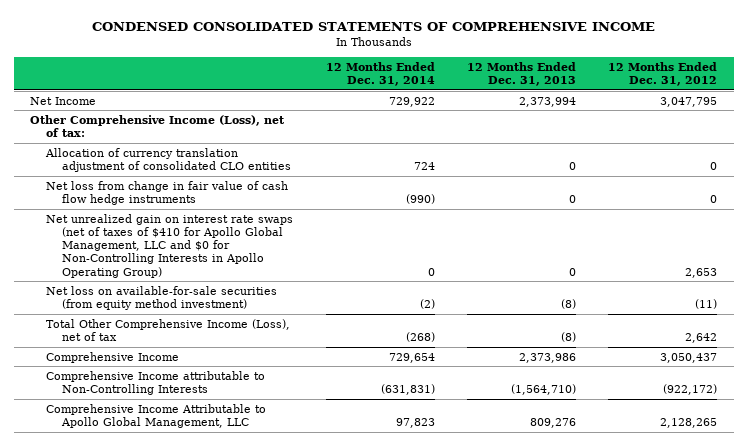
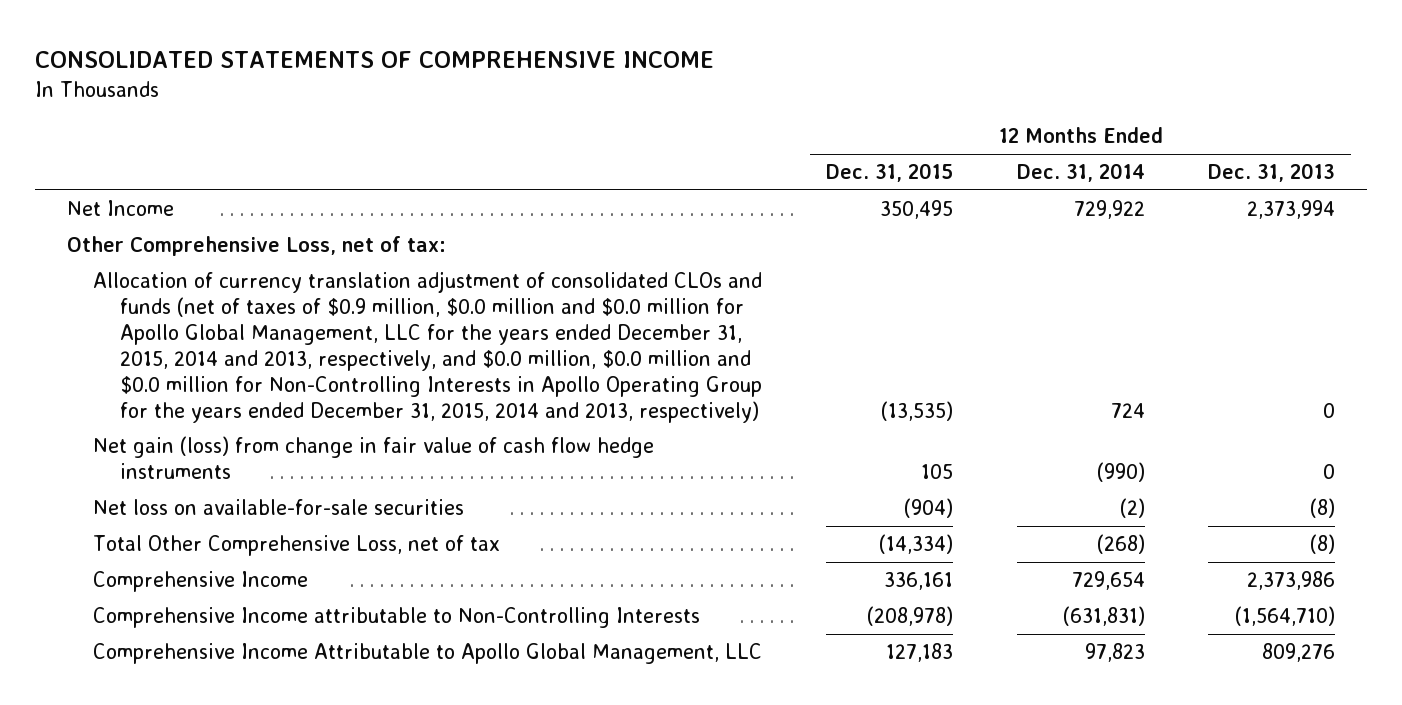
[91,22,655,32] CONDENSED CONSOLIDATED STATEMENTS OF COMPREHENSIVE INCOME -> [35,51,715,69] CONSOLIDATED STATEMENTS OF COMPREHENSIVE INCOME
[608,61,718,86] 12 Months Ended Dec. 31, 2012 -> none
none -> [825,163,953,183] Dec. 31, 2015
[46,213,294,278] Net unrealized gain on interest rate swaps (net of taxes of $410 for Apollo Global Management, LLC and $0 for Non-Controlling Interests in Apollo Operating Group) -> none
[30,114,286,137] Other Comprehensive Income (Loss), net of tax: -> [66,236,446,257] Other Comprehensive Loss, net of tax:
[45,147,292,172] Allocation of currency translation adjustment of consolidated CLO entities -> [93,271,763,423] Allocation of currency translation adjustment of consolidated CLOs and funds (net of taxes of $0.9 million, $0.0 million and $0.0 million for Apollo Global Management, LLC for the years ended December 31, 2015, 2014 and 2013, respectively, and $0.0 million, $0.0 million and $0.0 million for Non-Controlling Interests in Apollo Operating Group for the years ended December 31, 2015, 2014 and 2013, respectively)
[46,180,289,205] Net loss from change in fair value of cash flow hedge instruments -> [93,436,655,480] Net gain (loss) from change in fair value of cash flow hedge instruments
[46,285,278,310] Net loss on available-for-sale securities (from equity method investment) -> [93,499,465,516] Net loss on available-for-sale securities
[46,318,291,341] Total Other Comprehensive Income (Loss), net of tax -> [93,535,501,557] Total Other Comprehensive Loss, net of tax

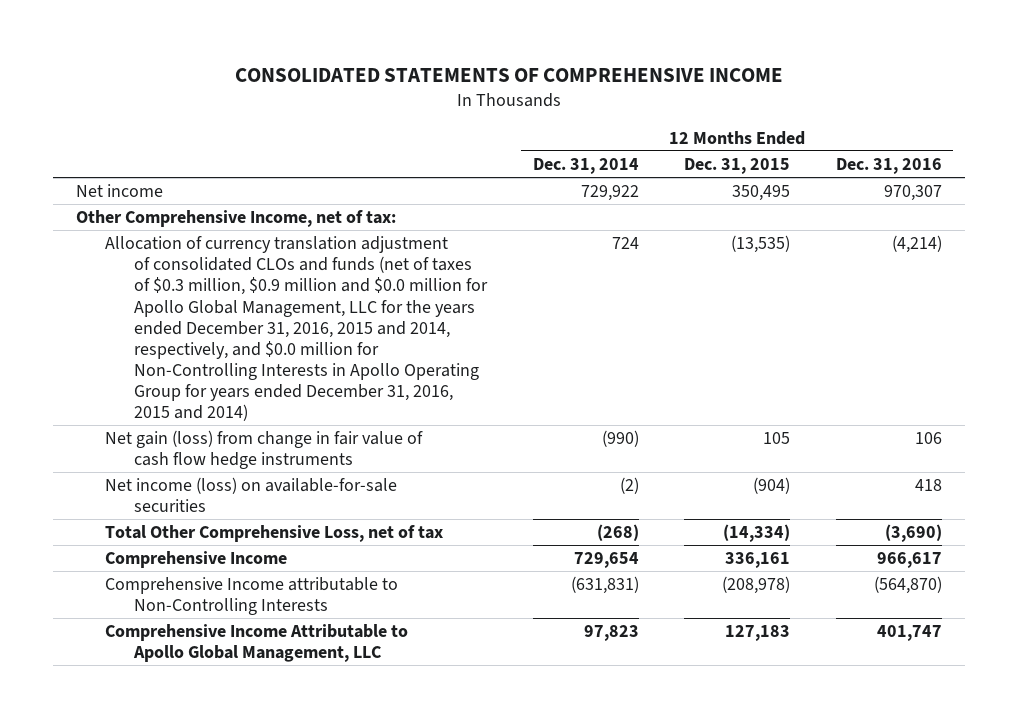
[1208,163,1336,183] Dec. 31, 2013 -> none
none -> [835,157,942,174] Dec. 31, 2016
[66,200,174,217] Net Income -> [76,184,164,198] Net income
[66,236,446,257] Other Comprehensive Loss, net of tax: -> [76,210,397,228] Other Comprehensive Income, net of tax:
[93,271,763,423] Allocation of currency translation adjustment of consolidated CLOs and funds (net of taxes of $0.9 million, $0.0 million and $0.0 million for Apollo Global Management, LLC for the years ended December 31, 2015, 2014 and 2013, respectively, and $0.0 million, $0.0 million and $0.0 million for Non-Controlling Interests in Apollo Operating Group for the years ended December 31, 2015, 2014 and 2013, respectively) -> [105,236,489,422] Allocation of currency translation adjustment of consolidated CLOs and funds (net of taxes of $0.3 million, $0.9 million and $0.0 million for Apollo Global Management, LLC for the years ended December 31, 2016, 2015 and 2014, respectively, and $0.0 million for Non-Controlling Interests in Apollo Operating Group for years ended December 31, 2016, 2015 and 2014)
[93,499,465,516] Net loss on available-for-sale securities -> [105,477,398,513] Net income (loss) on available-for-sale securities

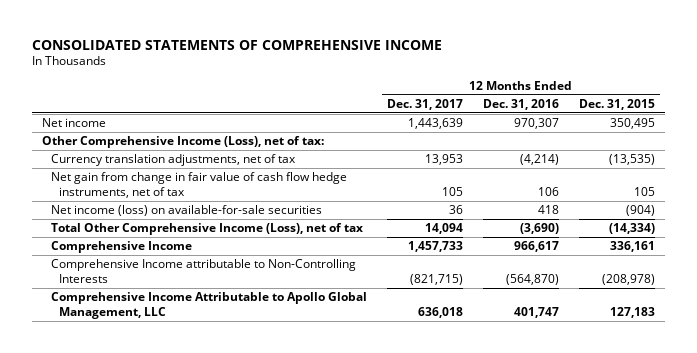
[532,157,639,174] Dec. 31, 2014 -> none
none -> [386,98,463,110] Dec. 31, 2017
[76,210,397,228] Other Comprehensive Income, net of tax: -> [42,135,325,148] Other Comprehensive Income (Loss), net of tax:
[105,236,489,422] Allocation of currency translation adjustment of consolidated CLOs and funds (net of taxes of $0.3 million, $0.9 million and $0.0 million for Apollo Global Management, LLC for the years ended December 31, 2016, 2015 and 2014, respectively, and $0.0 million for Non-Controlling Interests in Apollo Operating Group for years ended December 31, 2016, 2015 and 2014) -> [50,153,296,166] Currency translation adjustments, net of tax
[105,430,424,470] Net gain (loss) from change in fair value of cash flow hedge instruments -> [50,171,347,198] Net gain from change in fair value of cash flow hedge instruments, net of tax
[105,525,444,543] Total Other Comprehensive Loss, net of tax -> [50,222,363,235] Total Other Comprehensive Income (Loss), net of tax

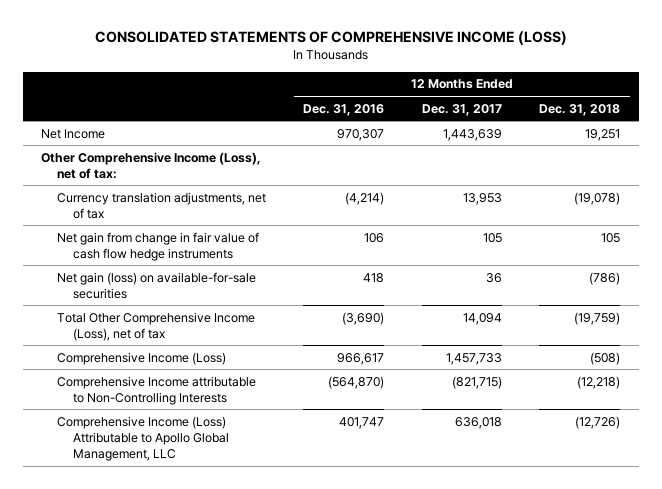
[31,39,442,50] CONSOLIDATED STATEMENTS OF COMPREHENSIVE INCOME -> [94,31,567,46] CONSOLIDATED STATEMENTS OF COMPREHENSIVE INCOME (LOSS)
[578,98,655,110] Dec. 31, 2015 -> none
none -> [539,103,621,116] Dec. 31, 2018
[42,117,107,127] Net income -> [41,128,106,139] Net Income
[50,171,347,198] Net gain from change in fair value of cash flow hedge instruments, net of tax -> [56,231,259,261] Net gain from change in fair value of cash flow hedge instruments
[50,204,322,216] Net income (loss) on available-for-sale securities -> [56,271,256,299] Net gain (loss) on available-for-sale securities
[50,240,192,253] Comprehensive Income -> [56,351,226,365] Comprehensive Income (Loss)
[50,291,367,319] Comprehensive Income Attributable to Apollo Global Management, LLC -> [56,415,229,462] Comprehensive Income (Loss) Attributable to Apollo Global Management, LLC

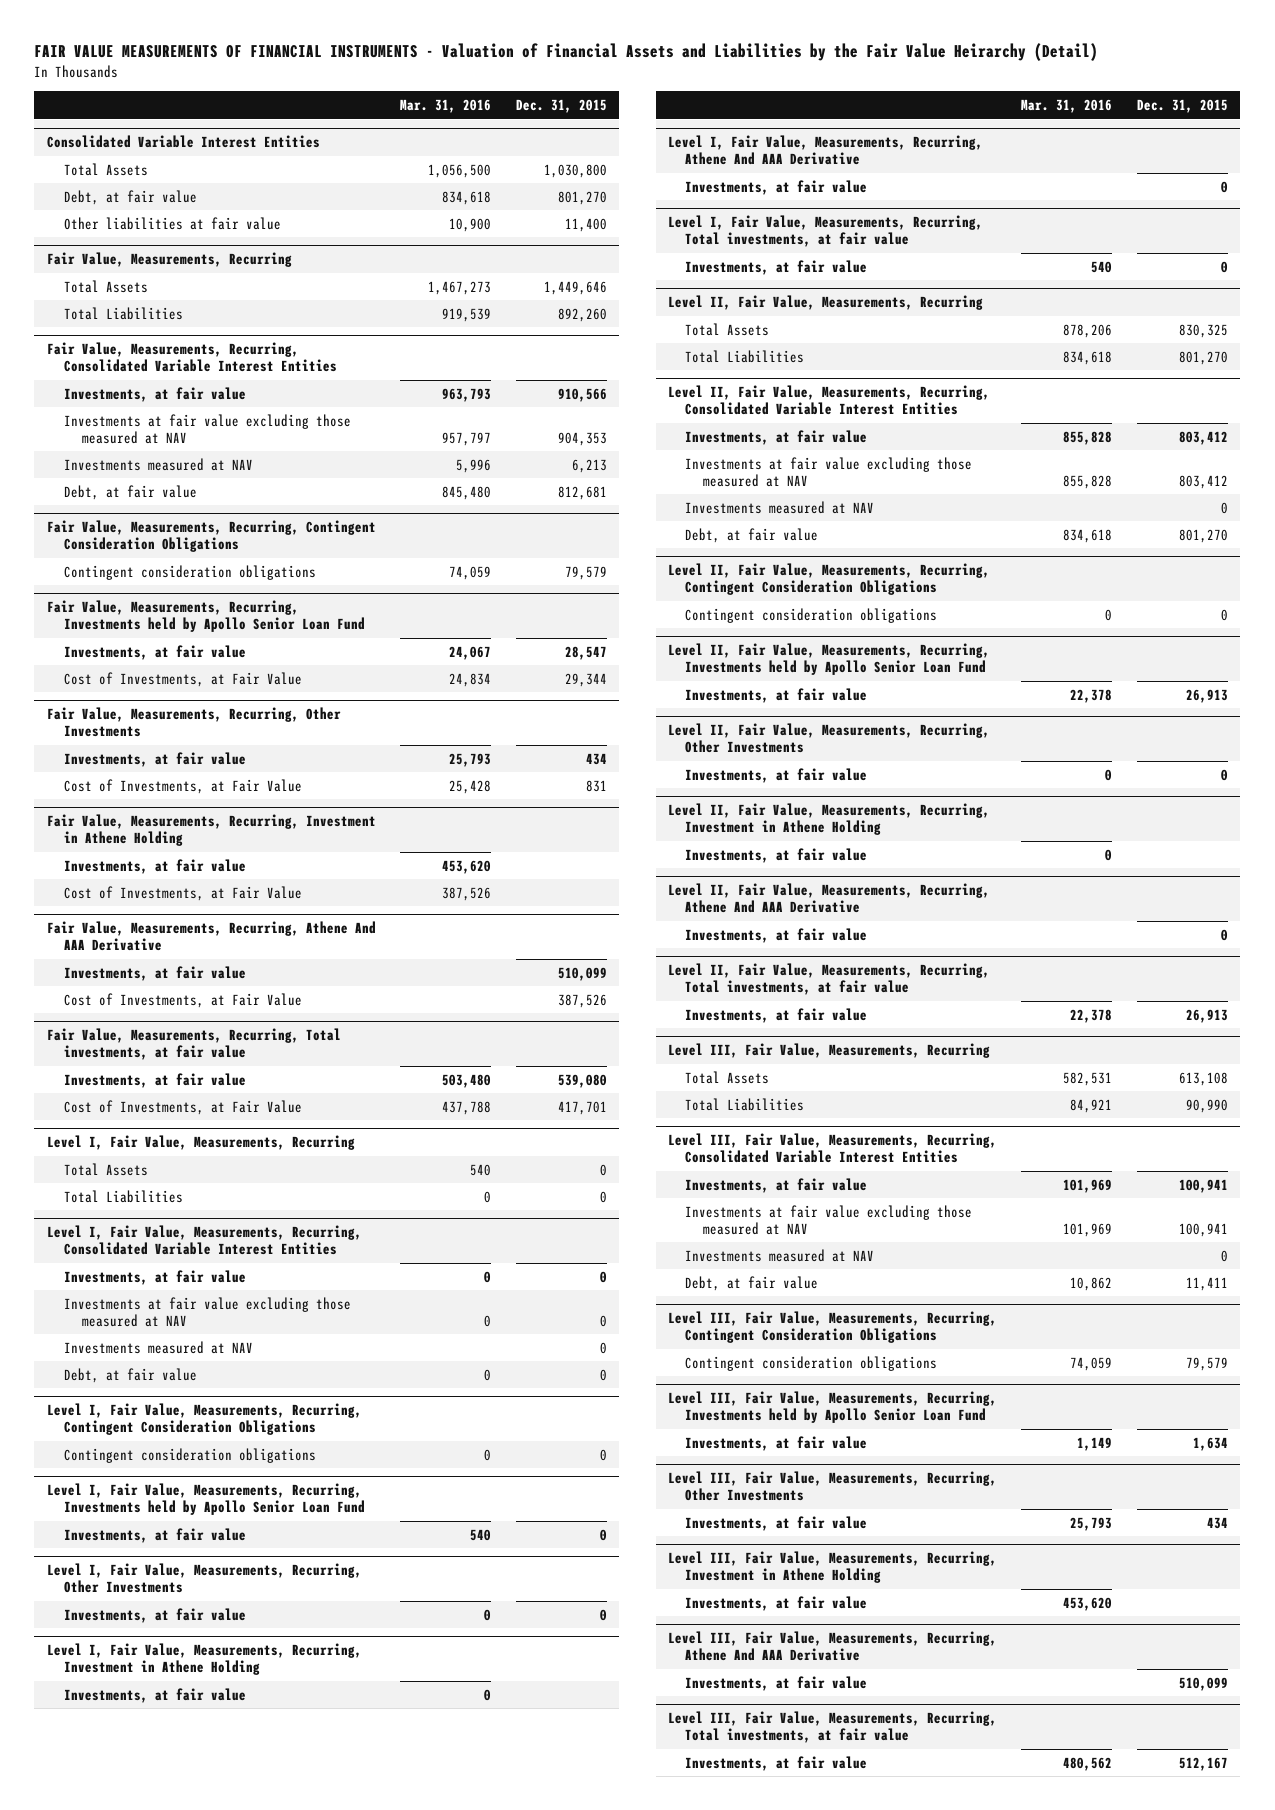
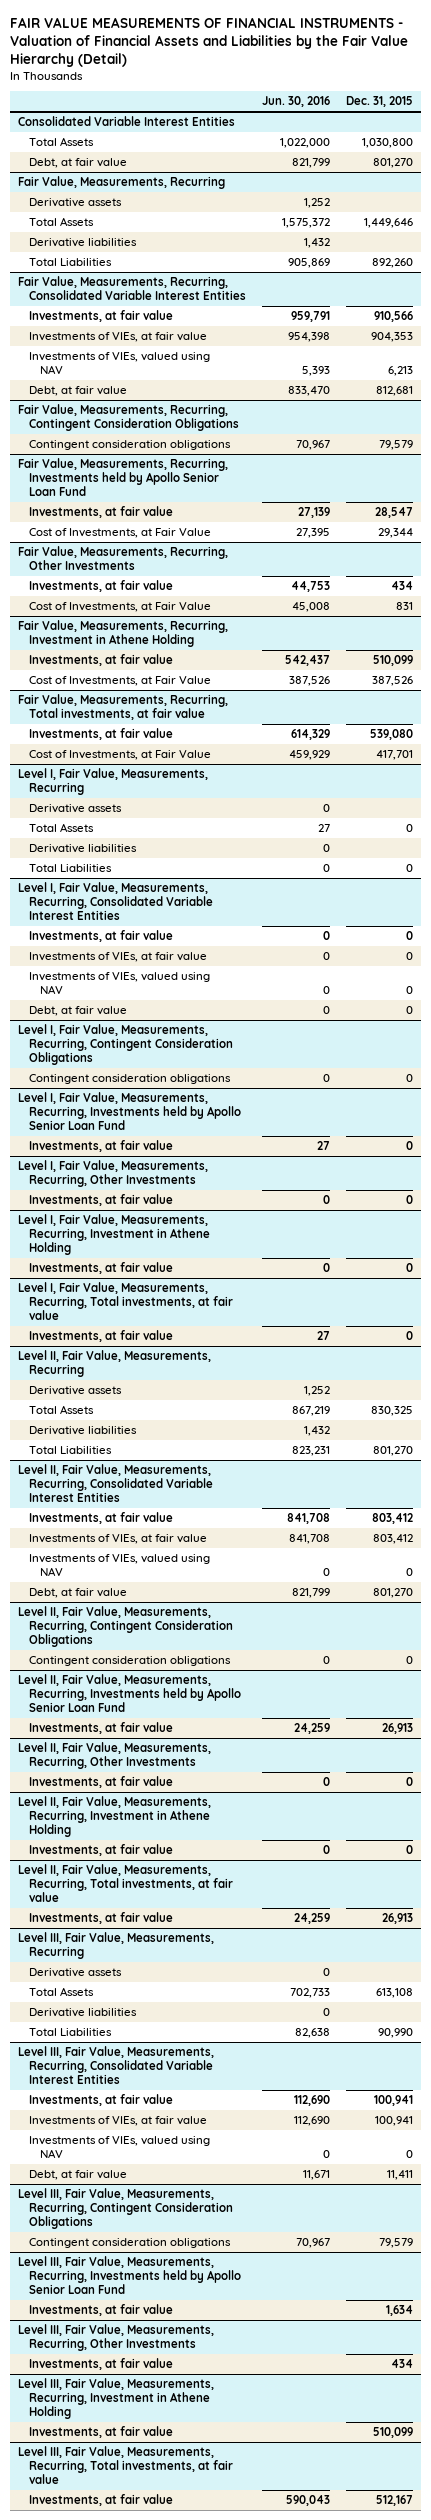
[34,42,1099,61] FAIR VALUE MEASUREMENTS OF FINANCIAL INSTRUMENTS - Valuation of Financial Assets and Liabilities by the Fair Value Heirarchy (Detail) -> [9,16,408,67] FAIR VALUE MEASUREMENTS OF FINANCIAL INSTRUMENTS - Valuation of Financial Assets and Liabilities by the Fair Value Hierarchy (Detail)
[400,99,492,114] Mar. 31, 2016 -> none
none -> [262,96,331,108] Jun. 30, 2016
[64,216,282,230] Other liabilities at fair value -> none
none -> [28,198,122,208] Derivative assets
none -> [28,238,137,248] Derivative liabilities
[64,413,352,444] Investments at fair value excluding those measured at NAV -> [28,332,207,343] Investments of VIEs, at fair value
[64,457,254,471] Investments measured at NAV -> [28,352,210,375] Investments of VIEs, valued using NAV
[64,858,247,874] Investments, at fair value -> none
[64,885,303,901] Cost of Investments, at Fair Value -> none
[46,921,376,952] Fair Value, Measurements, Recurring, Athene And AAA Derivative -> none
none -> [28,804,122,814] Derivative assets
none -> [28,844,137,854] Derivative liabilities
[64,1296,352,1327] Investments at fair value excluding those measured at NAV -> [28,952,207,963] Investments of VIEs, at fair value
[64,1340,254,1354] Investments measured at NAV -> [28,972,210,995] Investments of VIEs, valued using NAV
[64,1687,247,1703] Investments, at fair value -> none
[667,135,983,166] Level I, Fair Value, Measurements, Recurring, Athene And AAA Derivative -> none
none -> [28,1386,122,1396] Derivative assets
none -> [28,1426,137,1436] Derivative liabilities
[685,456,973,487] Investments at fair value excluding those measured at NAV -> [28,1534,207,1545] Investments of VIEs, at fair value
[685,500,875,514] Investments measured at NAV -> [28,1554,210,1577] Investments of VIEs, valued using NAV
[685,847,868,863] Investments, at fair value -> none
[667,883,990,914] Level II, Fair Value, Measurements, Recurring, Athene And AAA Derivative -> none
none -> [28,1968,122,1978] Derivative assets
none -> [28,2008,137,2018] Derivative liabilities
[685,1204,973,1235] Investments at fair value excluding those measured at NAV -> [28,2116,207,2127] Investments of VIEs, at fair value
[685,1248,875,1262] Investments measured at NAV -> [28,2136,210,2159] Investments of VIEs, valued using NAV
[685,1595,868,1611] Investments, at fair value -> none
[667,1631,997,1662] Level III, Fair Value, Measurements, Recurring, Athene And AAA Derivative -> none

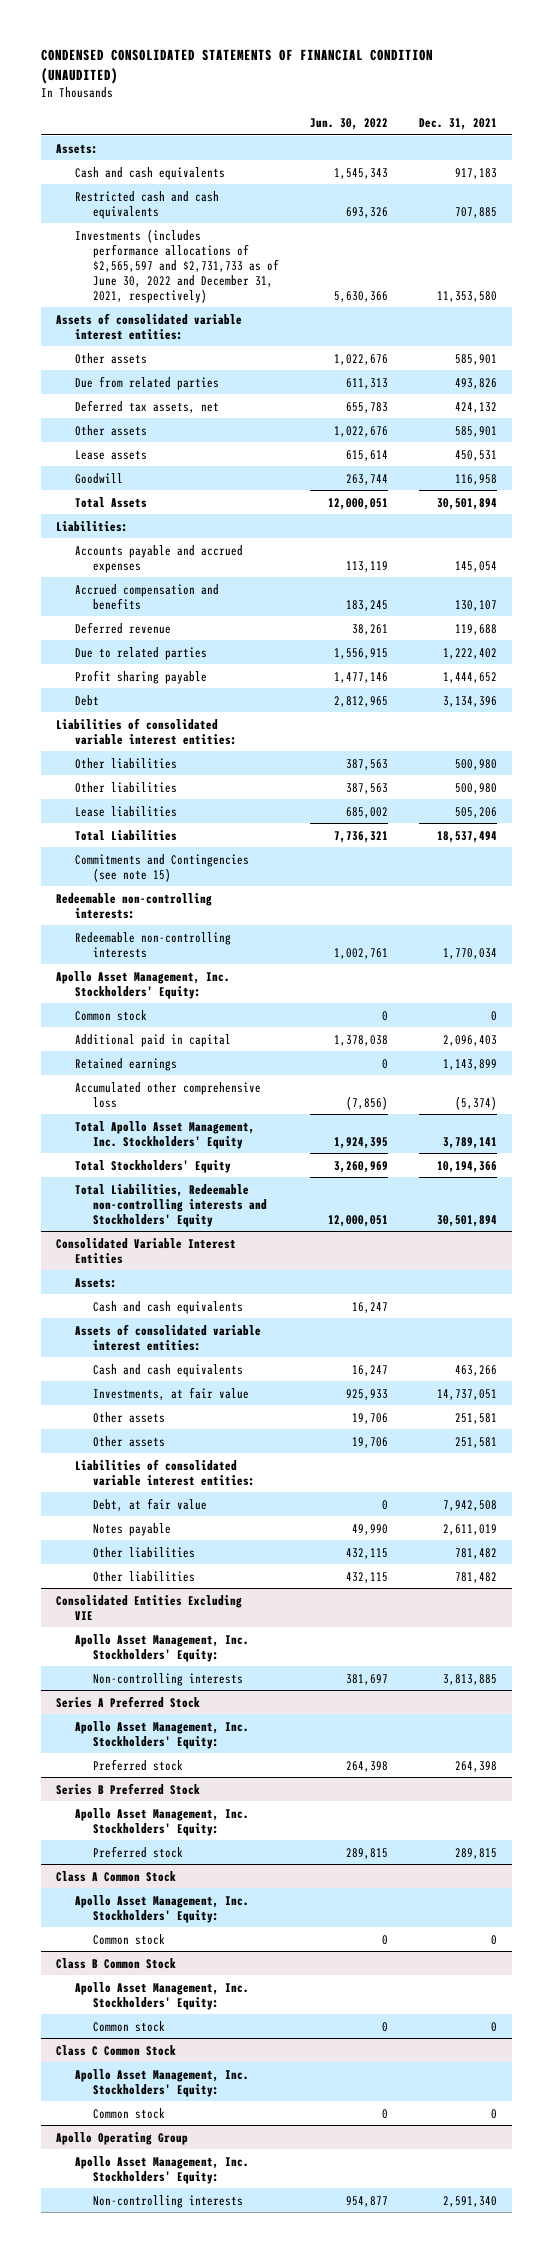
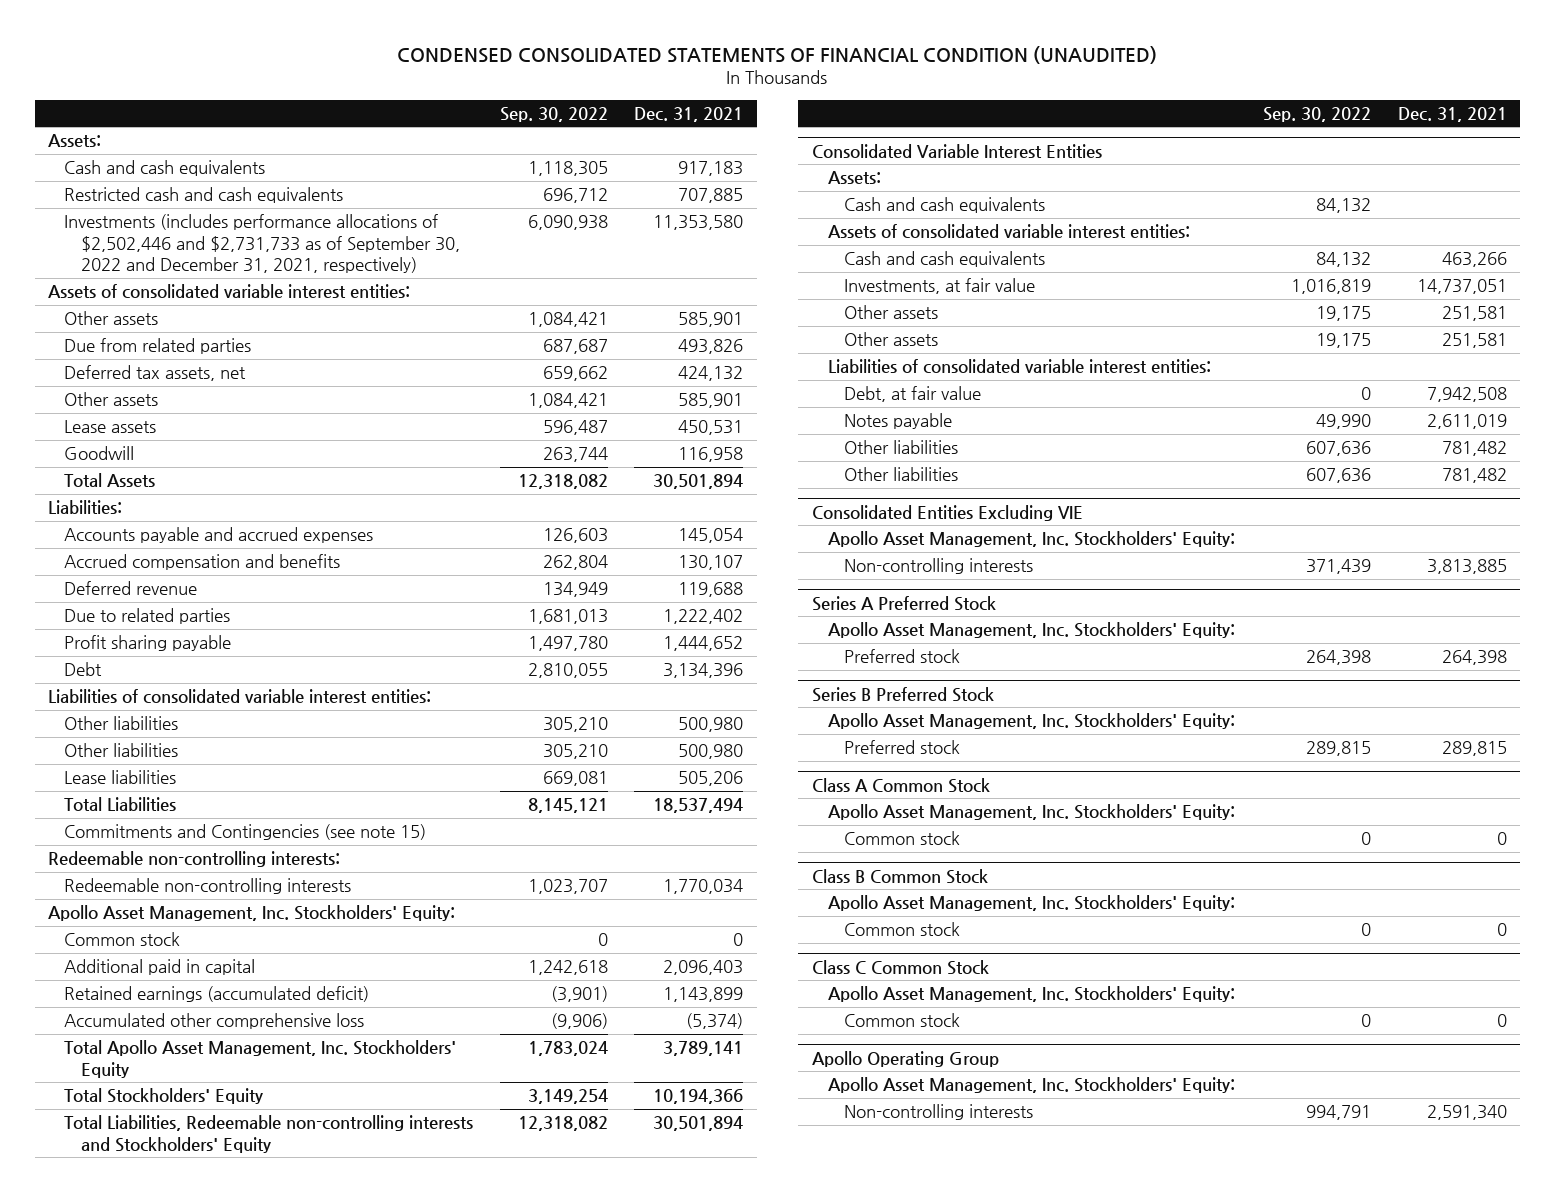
[309,117,388,130] Jun. 30, 2022 -> none
none -> [499,106,608,122] Sep. 30, 2022
[74,228,279,303] Investments (includes performance allocations of $2,565,597 and $2,731,733 as of June 30, 2022 and December 31, 2021, respectively) -> [64,214,460,274] Investments (includes performance allocations of $2,502,446 and $2,731,733 as of September 30, 2022 and December 31, 2021, respectively)
[74,1057,177,1071] Retained earnings -> [64,986,370,1003] Retained earnings (accumulated deficit)

